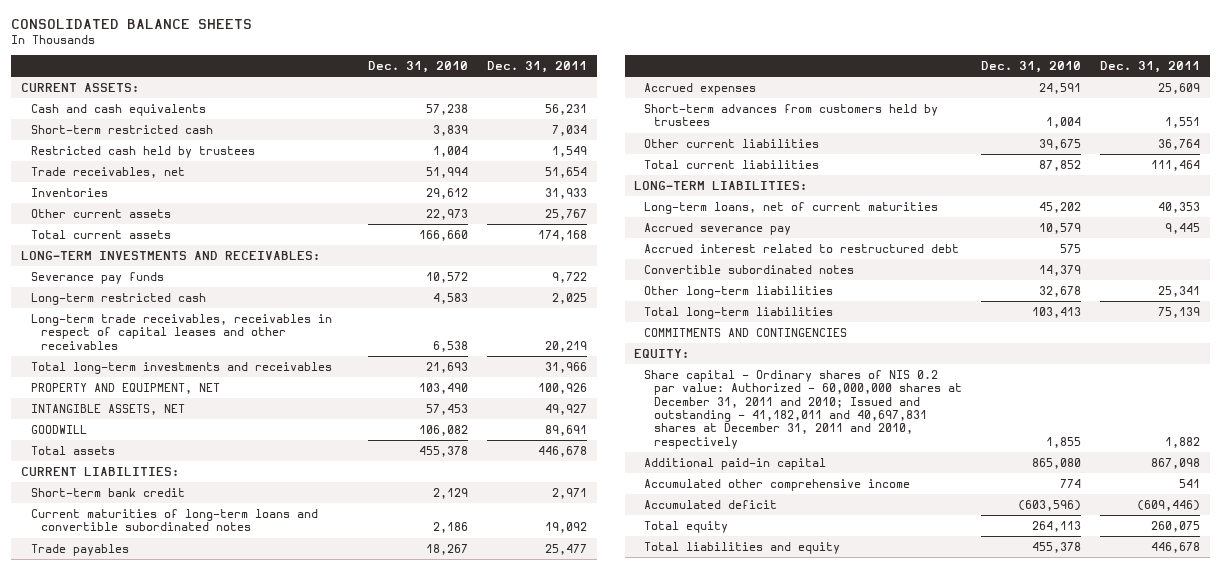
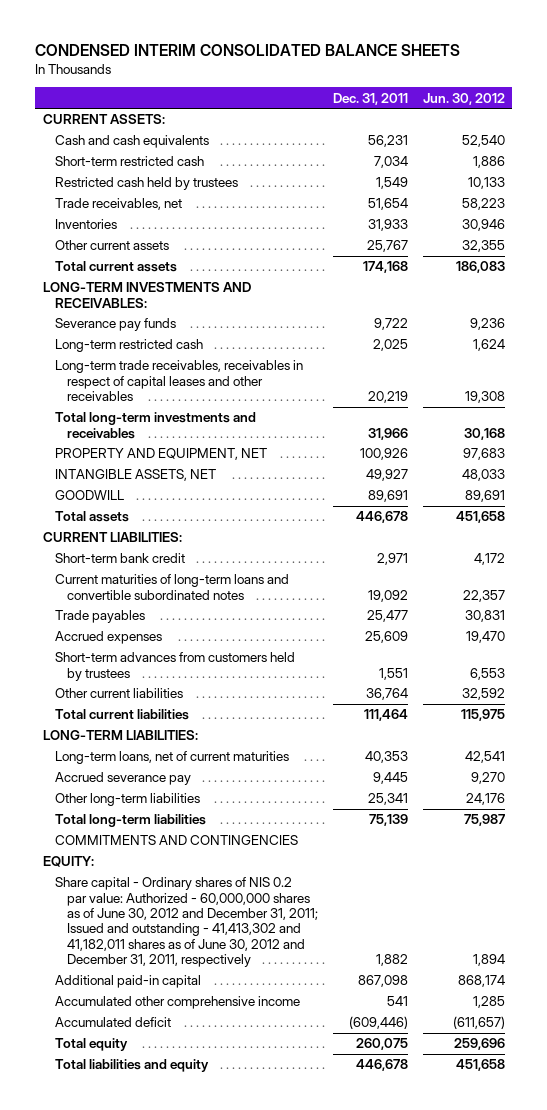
[11,18,253,29] CONSOLIDATED BALANCE SHEETS -> [35,43,461,56] CONDENSED INTERIM CONSOLIDATED BALANCE SHEETS
[368,61,469,74] Dec. 31, 2010 -> none
none -> [422,92,505,105] Jun. 30, 2012
[644,243,960,253] Accrued interest related to restructured debt -> none
[644,264,855,274] Convertible subordinated notes -> none
[644,369,963,449] Share capital - Ordinary shares of NIS 0.2 par value: Authorized - 60,000,000 shares at December 31, 2011 and 2010; Issued and outstanding - 41,182,011 and 40,697,831 shares at December 31, 2011 and 2010, respectively -> [54,877,318,967] Share capital - Ordinary shares of NIS 0.2 par value: Authorized - 60,000,000 shares as of June 30, 2012 and December 31, 2011; Issued and outstanding - 41,413,302 and 41,182,011 shares as of June 30, 2012 and December 31, 2011, respectively

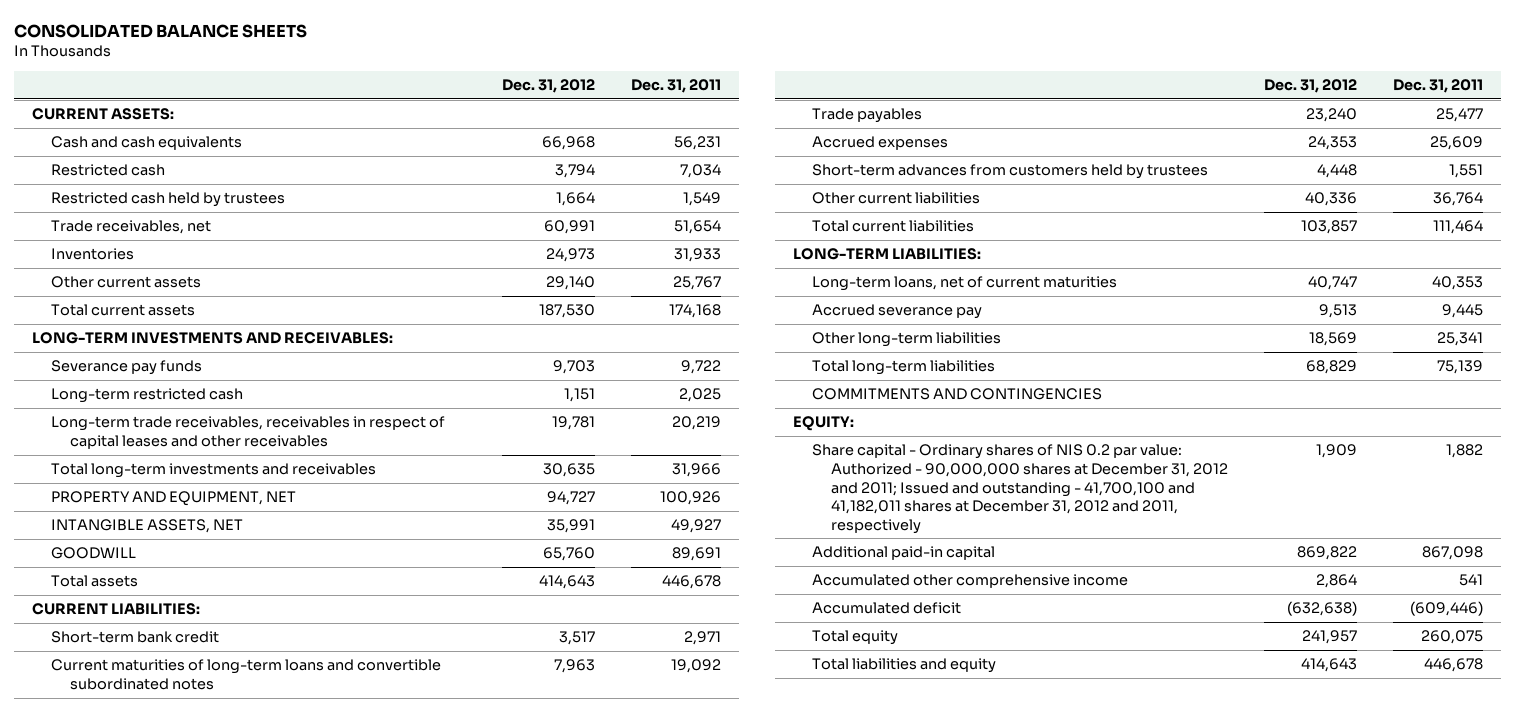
[35,43,461,56] CONDENSED INTERIM CONSOLIDATED BALANCE SHEETS -> [14,23,308,38] CONSOLIDATED BALANCE SHEETS
[422,92,505,105] Jun. 30, 2012 -> none
none -> [502,79,596,94] Dec. 31, 2012
[54,156,204,167] Short-term restricted cash -> [50,164,165,177] Restricted cash
[54,877,318,967] Share capital - Ordinary shares of NIS 0.2 par value: Authorized - 60,000,000 shares as of June 30, 2012 and December 31, 2011; Issued and outstanding - 41,413,302 and 41,182,011 shares as of June 30, 2012 and December 31, 2011, respectively -> [812,444,1229,534] Share capital - Ordinary shares of NIS 0.2 par value: Authorized - 90,000,000 shares at December 31, 2012 and 2011; Issued and outstanding - 41,700,100 and 41,182,011 shares at December 31, 2012 and 2011, respectively

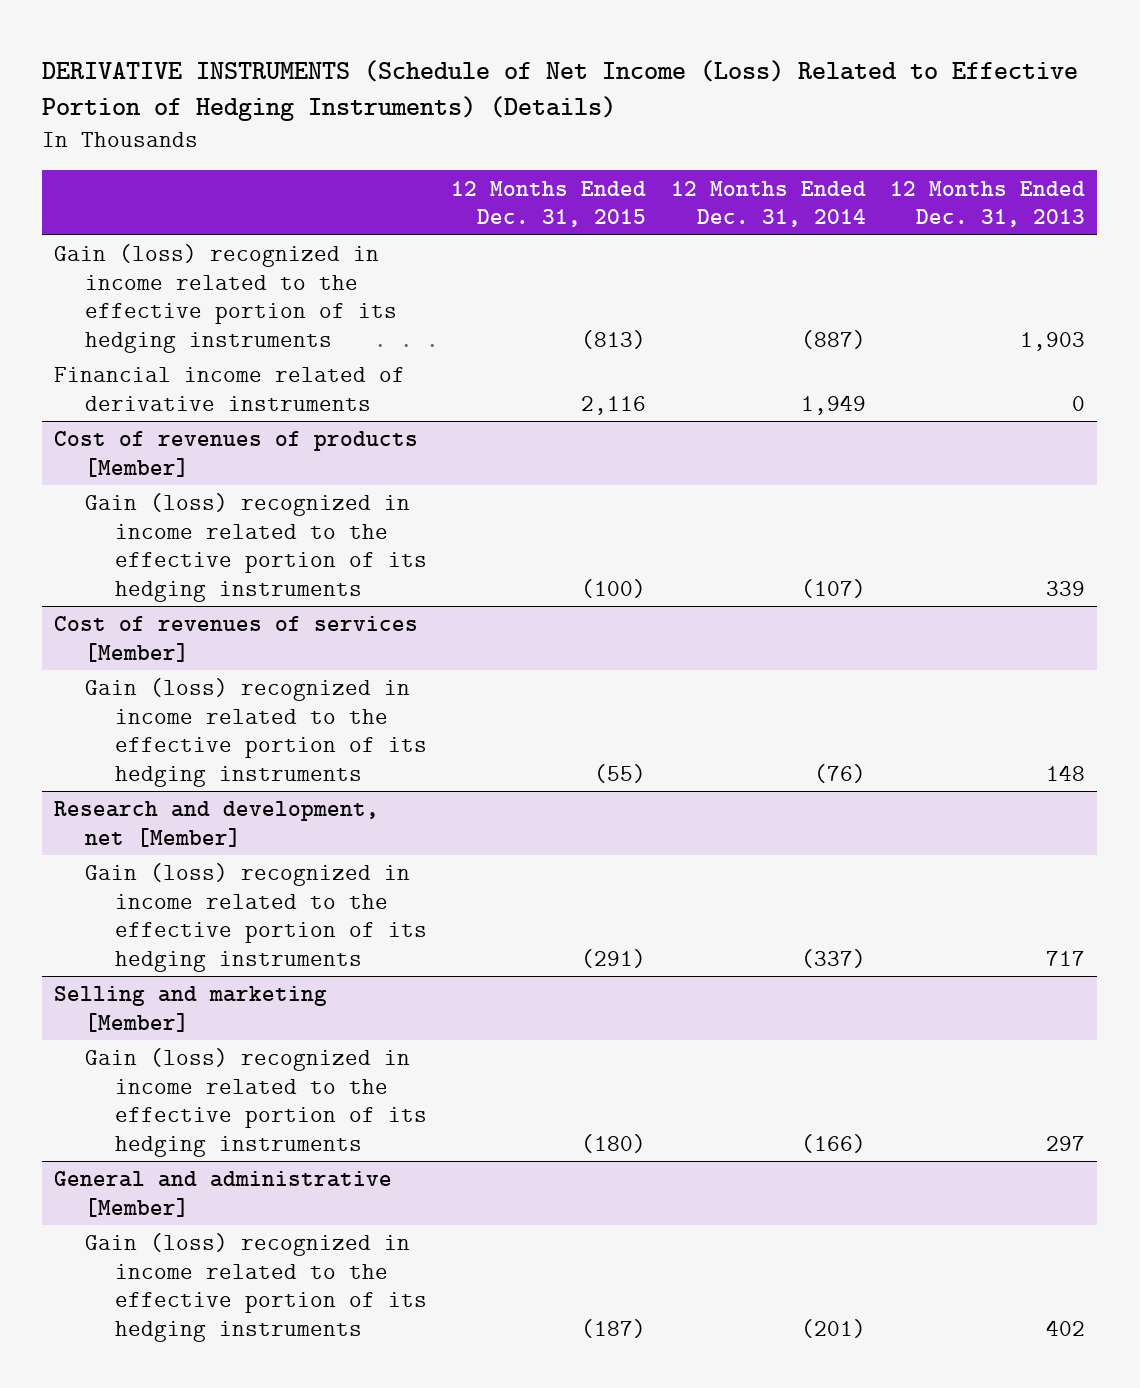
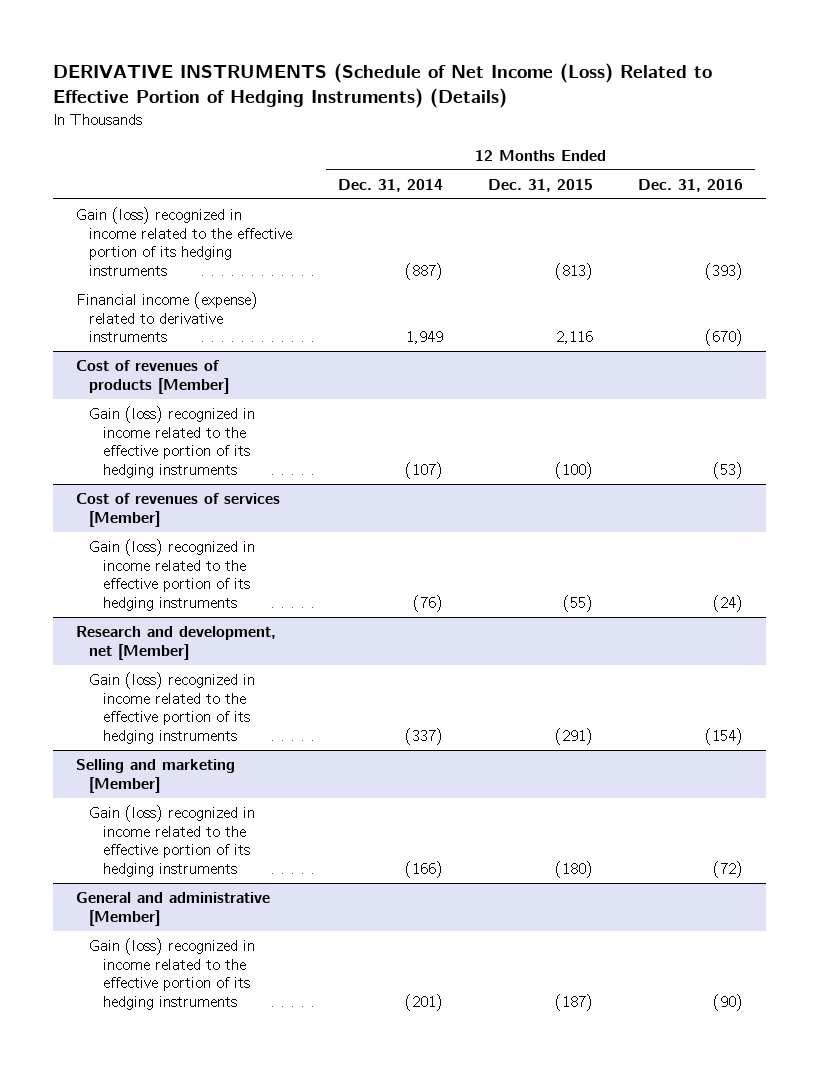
[890,180,1086,227] 12 Months Ended Dec. 31, 2013 -> none
none -> [638,178,744,192] Dec. 31, 2016
[54,367,406,411] Financial income related of derivative instruments -> [75,292,258,343] Financial income (expense) related to derivative instruments

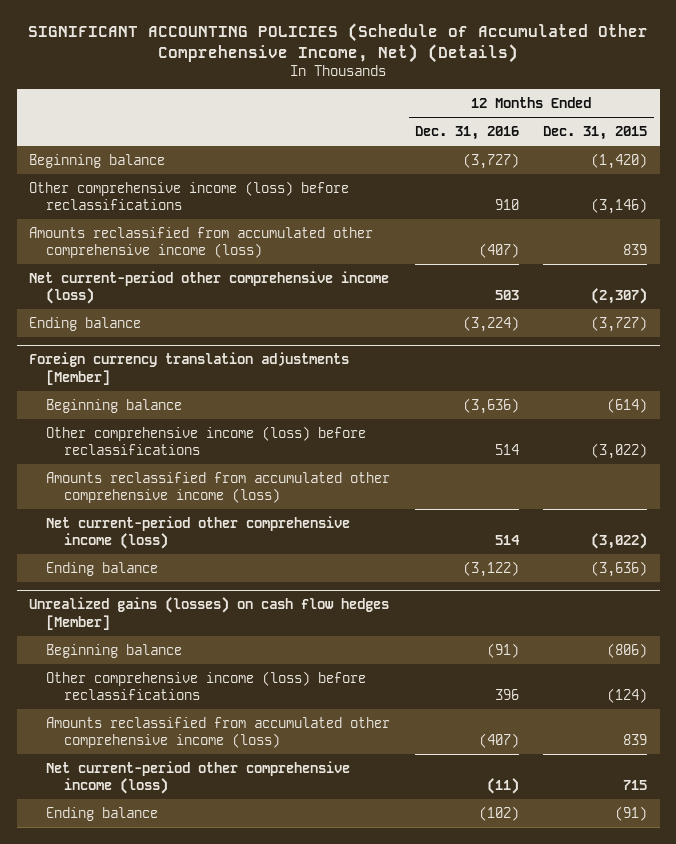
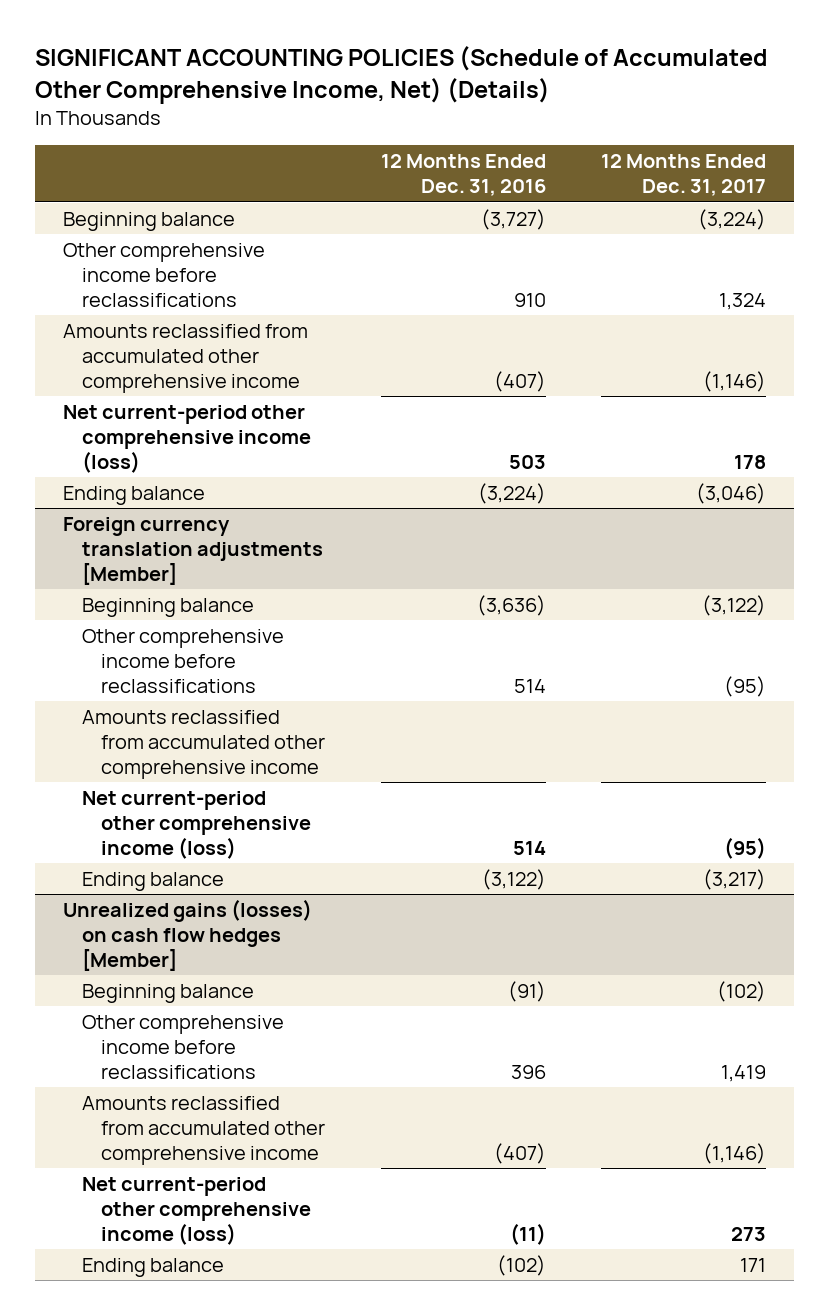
[543,126,648,141] Dec. 31, 2015 -> none
none -> [601,154,767,197] 12 Months Ended Dec. 31, 2017
[28,180,349,211] Other comprehensive income (loss) before reclassifications -> [62,242,265,308] Other comprehensive income before reclassifications
[28,226,373,259] Amounts reclassified from accumulated other comprehensive income (loss) -> [62,323,308,394] Amounts reclassified from accumulated other comprehensive income
[46,425,367,456] Other comprehensive income (loss) before reclassifications -> [81,628,284,694] Other comprehensive income before reclassifications
[46,471,391,504] Amounts reclassified from accumulated other comprehensive income (loss) -> [81,709,325,780] Amounts reclassified from accumulated other comprehensive income
[46,670,367,701] Other comprehensive income (loss) before reclassifications -> [81,1014,284,1080] Other comprehensive income before reclassifications
[46,716,391,749] Amounts reclassified from accumulated other comprehensive income (loss) -> [81,1095,325,1166] Amounts reclassified from accumulated other comprehensive income

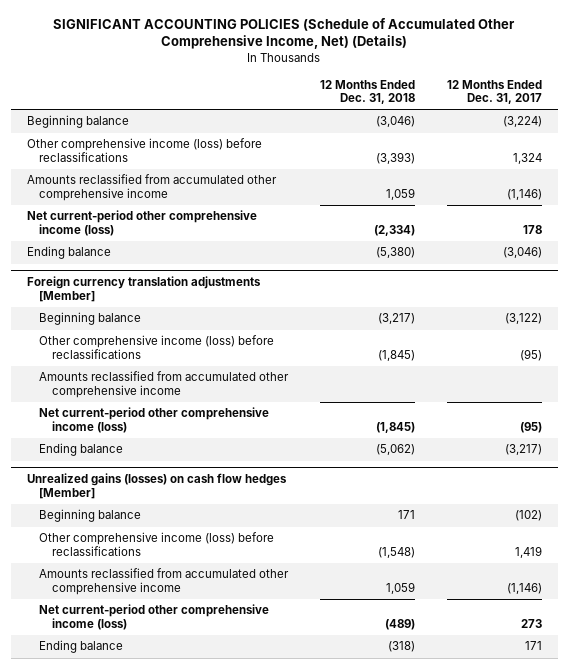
[380,154,546,197] 12 Months Ended Dec. 31, 2016 -> none
none -> [320,79,416,105] 12 Months Ended Dec. 31, 2018
[62,242,265,308] Other comprehensive income before reclassifications -> [26,138,262,162] Other comprehensive income (loss) before reclassifications
[81,628,284,694] Other comprehensive income before reclassifications -> [39,335,275,359] Other comprehensive income (loss) before reclassifications
[81,1014,284,1080] Other comprehensive income before reclassifications -> [39,532,275,556] Other comprehensive income (loss) before reclassifications

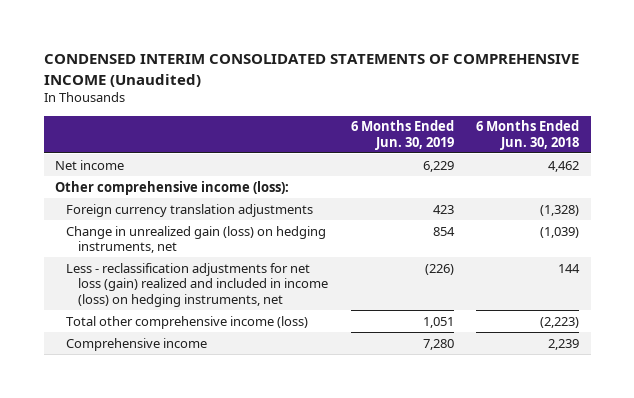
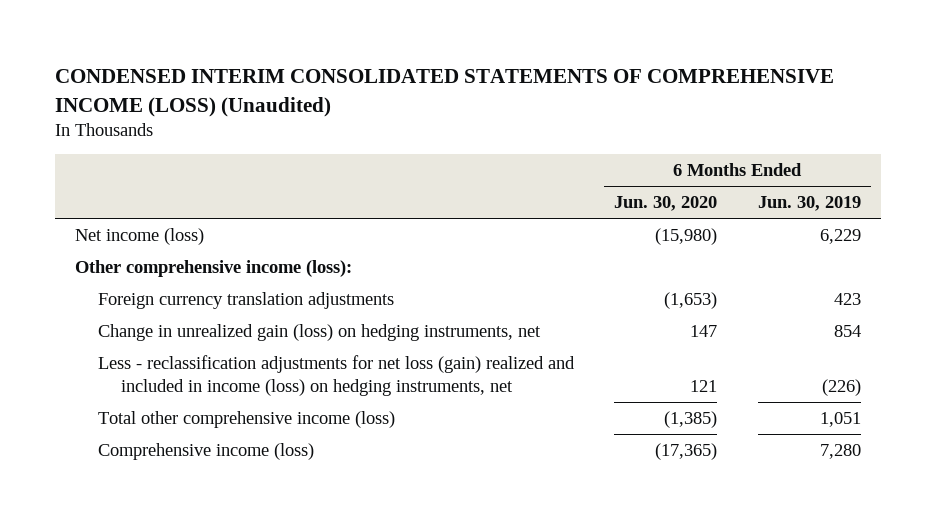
[43,54,579,87] CONDENSED INTERIM CONSOLIDATED STATEMENTS OF COMPREHENSIVE INCOME (Unaudited) -> [54,69,834,117] CONDENSED INTERIM CONSOLIDATED STATEMENTS OF COMPREHENSIVE INCOME (LOSS) (Unaudited)
[476,120,580,150] 6 Months Ended Jun. 30, 2018 -> none
none -> [614,196,718,212] Jun. 30, 2020
[55,159,125,170] Net income -> [75,227,205,245] Net income (loss)
[66,337,208,351] Comprehensive income -> [97,442,314,460] Comprehensive income (loss)

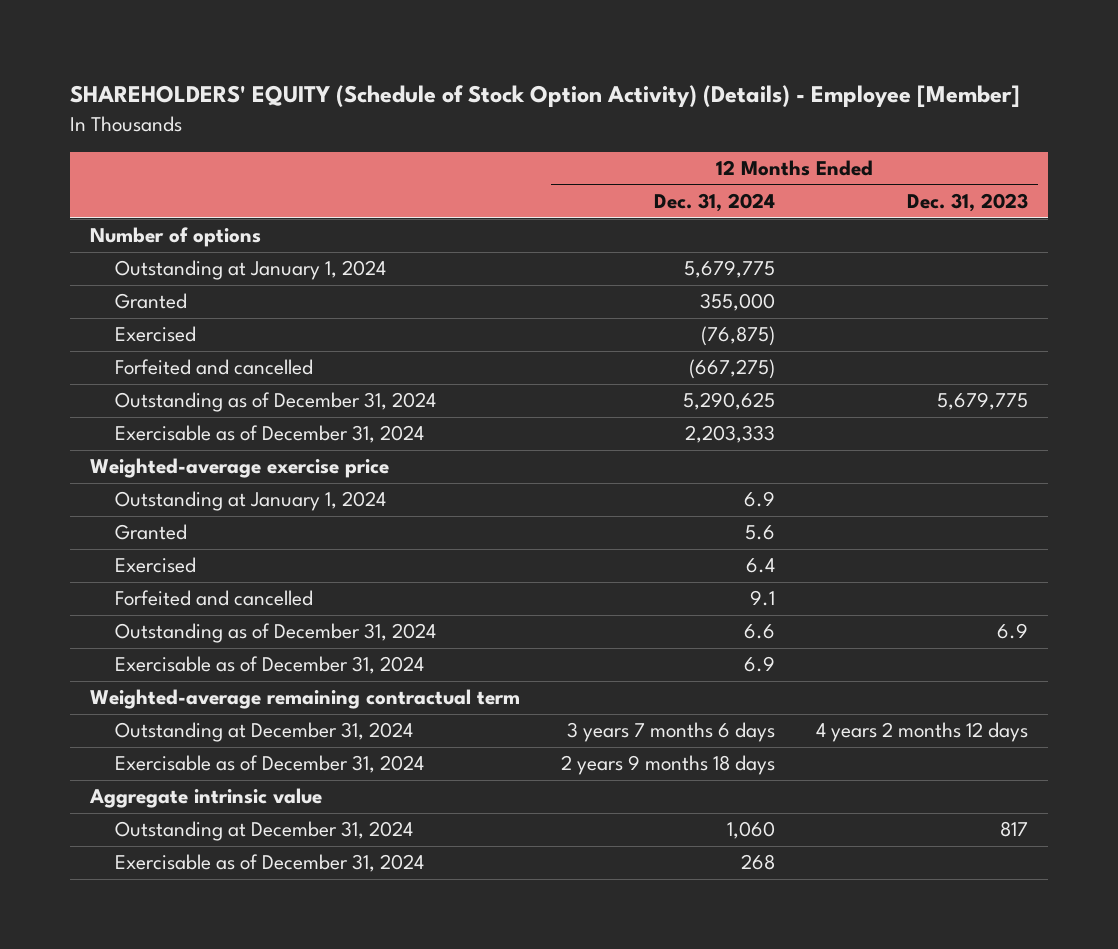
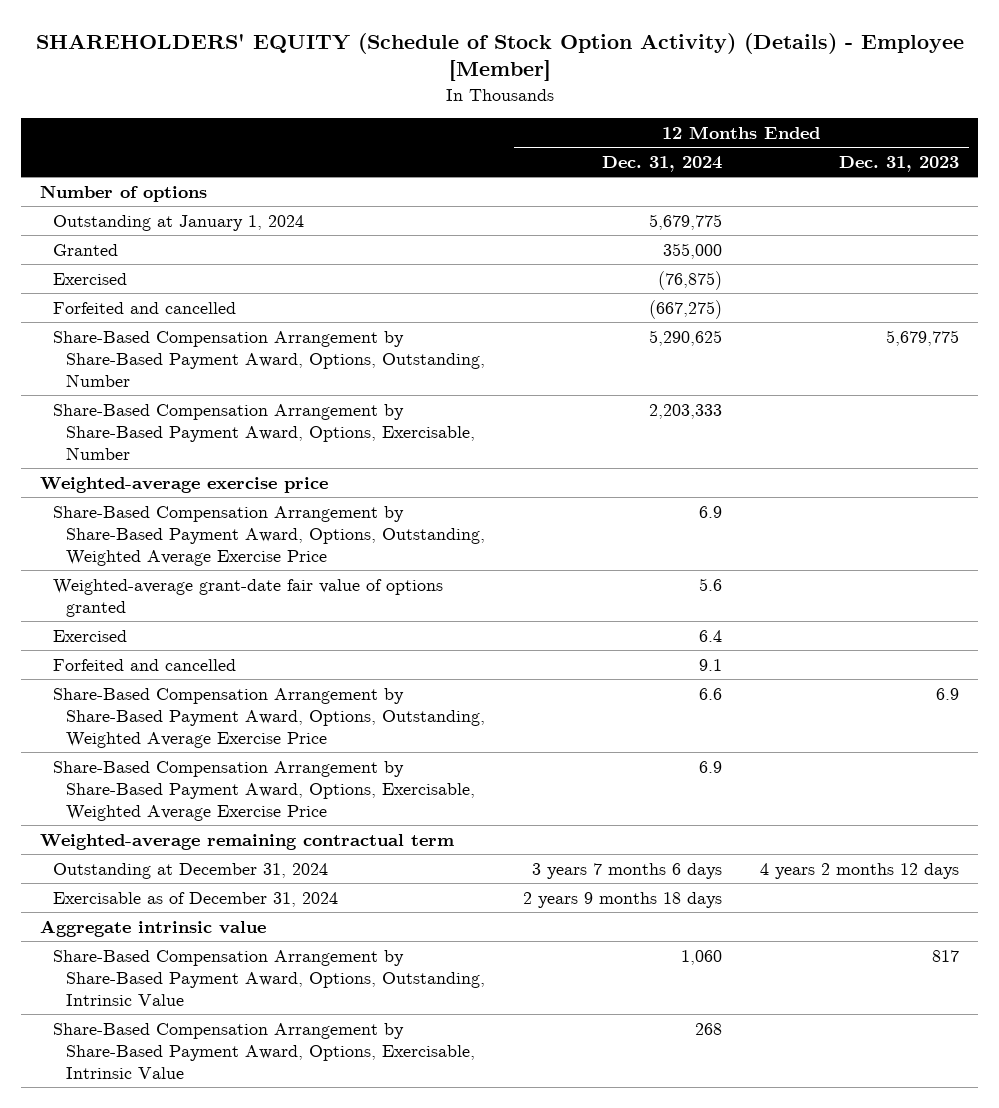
[114,392,436,413] Outstanding as of December 31, 2024 -> [53,330,485,387] Share-Based Compensation Arrangement by Share-Based Payment Award, Options, Outstanding, Number
[114,425,424,444] Exercisable as of December 31, 2024 -> [53,403,475,460] Share-Based Compensation Arrangement by Share-Based Payment Award, Options, Exercisable, Number
[114,491,386,512] Outstanding at January 1, 2024 -> [53,505,485,566] Share-Based Compensation Arrangement by Share-Based Payment Award, Options, Outstanding, Weighted Average Exercise Price
[114,524,187,541] Granted -> [53,578,444,617] Weighted-average grant-date fair value of options granted
[114,623,436,644] Outstanding as of December 31, 2024 -> [53,687,485,748] Share-Based Compensation Arrangement by Share-Based Payment Award, Options, Outstanding, Weighted Average Exercise Price
[114,656,424,675] Exercisable as of December 31, 2024 -> [53,760,475,821] Share-Based Compensation Arrangement by Share-Based Payment Award, Options, Exercisable, Weighted Average Exercise Price
[114,821,413,842] Outstanding at December 31, 2024 -> [53,949,485,1006] Share-Based Compensation Arrangement by Share-Based Payment Award, Options, Outstanding, Intrinsic Value
[114,854,424,873] Exercisable as of December 31, 2024 -> [53,1022,475,1079] Share-Based Compensation Arrangement by Share-Based Payment Award, Options, Exercisable, Intrinsic Value

